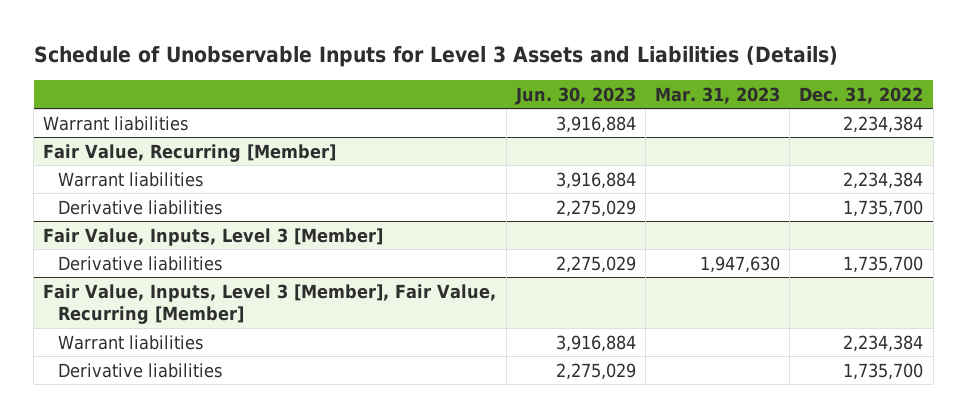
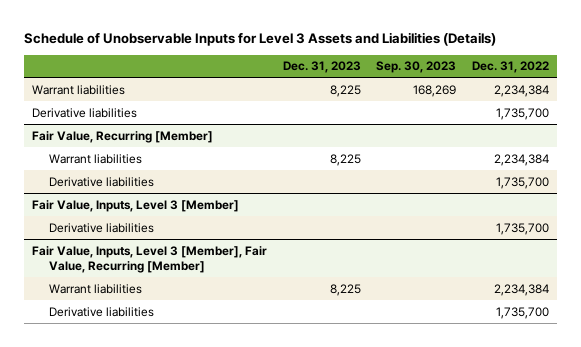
[514,86,636,105] Jun. 30, 2023 -> none
[655,86,781,104] Mar. 31, 2023 -> none
none -> [282,61,361,74] Dec. 31, 2023
none -> [376,61,457,74] Sep. 30, 2023
none -> [32,107,138,118] Derivative liabilities

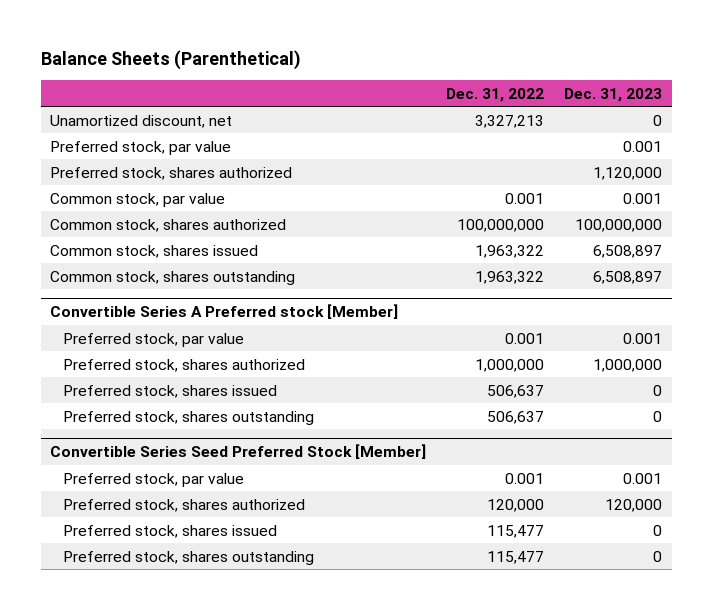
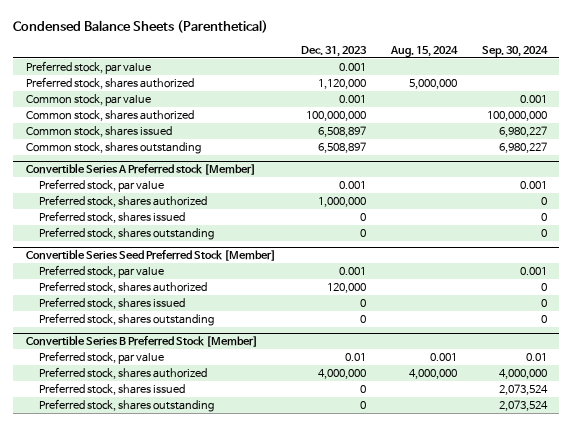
[40,49,301,70] Balance Sheets (Parenthetical) -> [13,19,269,33] Condensed Balance Sheets (Parenthetical)
[446,87,545,102] Dec. 31, 2022 -> none
none -> [389,45,458,57] Aug. 15, 2024
none -> [481,45,548,57] Sep. 30, 2024
[50,114,233,128] Unamortized discount, net -> none
none -> [25,335,258,348] Convertible Series B Preferred Stock [Member]
none -> [39,350,165,364] Preferred stock, par value
none -> [39,366,208,379] Preferred stock, shares authorized
none -> [39,382,186,395] Preferred stock, shares issued
none -> [39,398,215,412] Preferred stock, shares outstanding

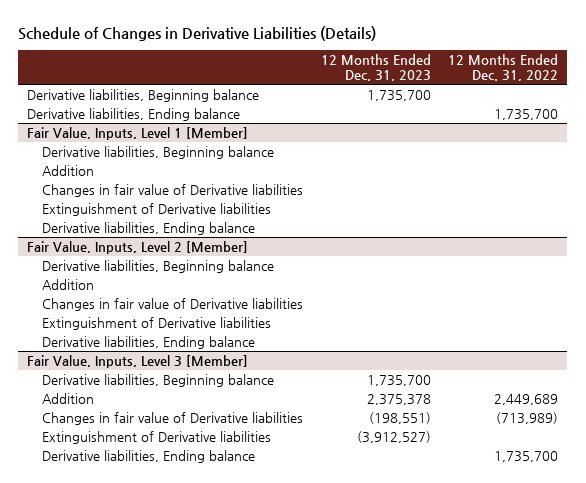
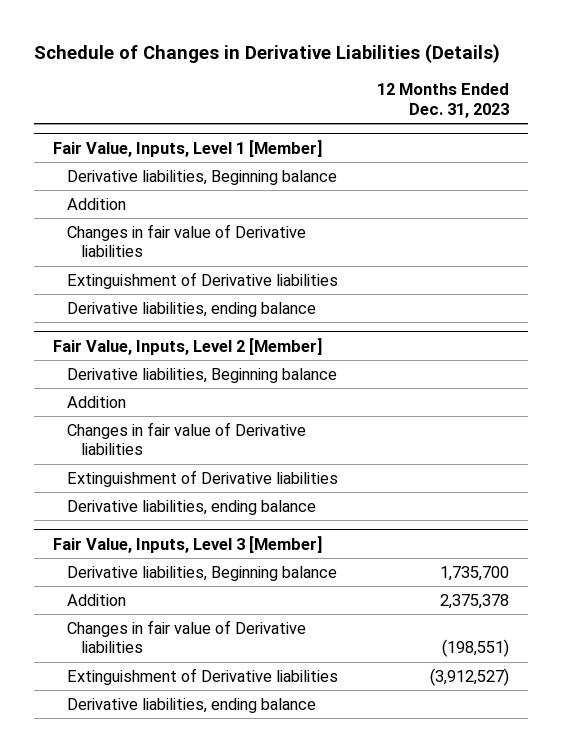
[448,54,559,82] 12 Months Ended Dec. 31, 2022 -> none
[27,88,260,102] Derivative liabilities, Beginning balance -> none
[27,107,241,121] Derivative liabilities, Ending balance -> none
[42,221,256,235] Derivative liabilities, Ending balance -> [67,301,317,317] Derivative liabilities, ending balance
[42,335,256,349] Derivative liabilities, Ending balance -> [67,499,317,515] Derivative liabilities, ending balance
[42,449,256,463] Derivative liabilities, Ending balance -> [67,697,317,713] Derivative liabilities, ending balance

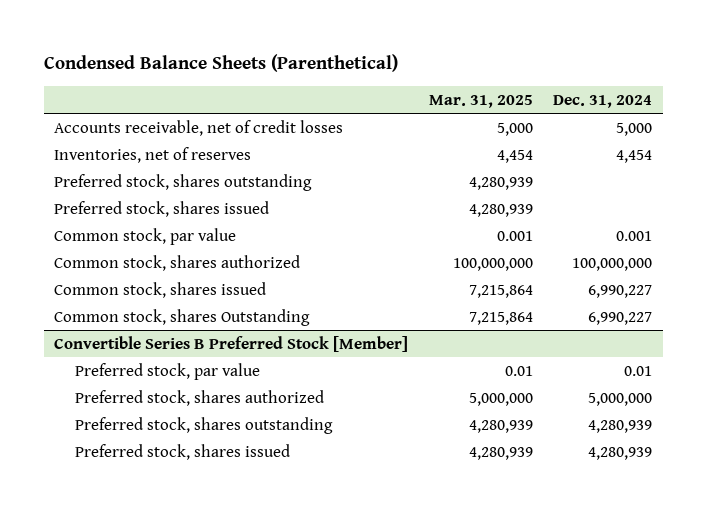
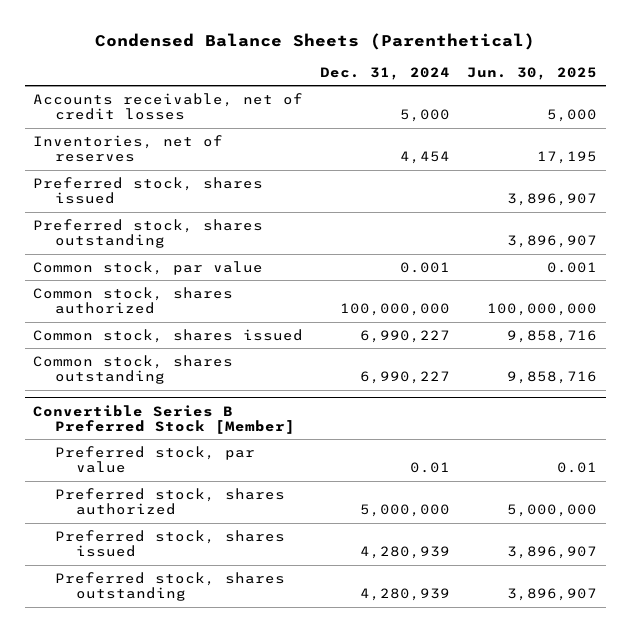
[428,94,533,108] Mar. 31, 2025 -> none
none -> [467,66,598,80] Jun. 30, 2025
[54,173,313,191] Preferred stock, shares outstanding -> [33,218,264,249] Preferred stock, shares outstanding
[54,308,311,326] Common stock, shares Outstanding -> [33,354,234,385] Common stock, shares outstanding
[74,416,333,434] Preferred stock, shares outstanding -> [54,571,285,602] Preferred stock, shares outstanding

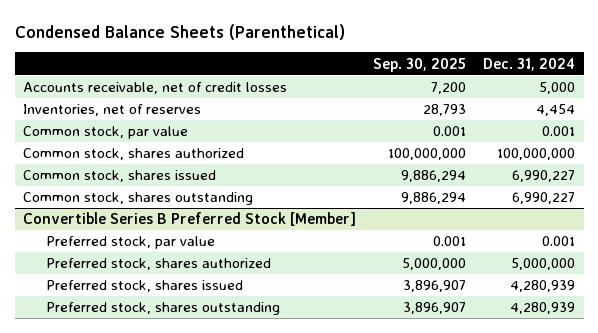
[467,66,598,80] Jun. 30, 2025 -> none
none -> [373,57,467,72] Sep. 30, 2025
[33,176,264,205] Preferred stock, shares issued -> none
[33,218,264,249] Preferred stock, shares outstanding -> none
[410,462,451,474] 0.01 -> [542,236,576,247] 0.001

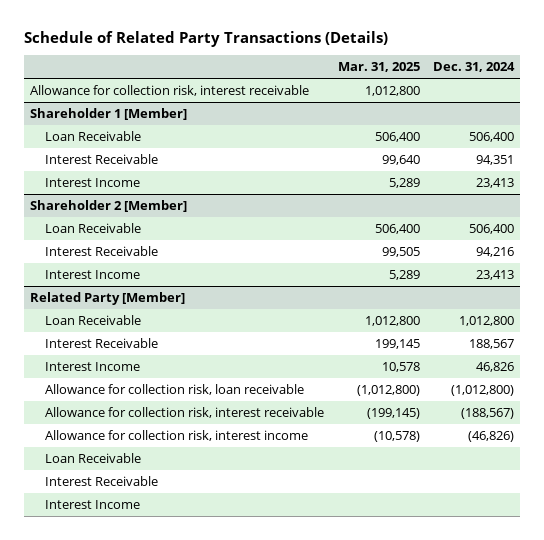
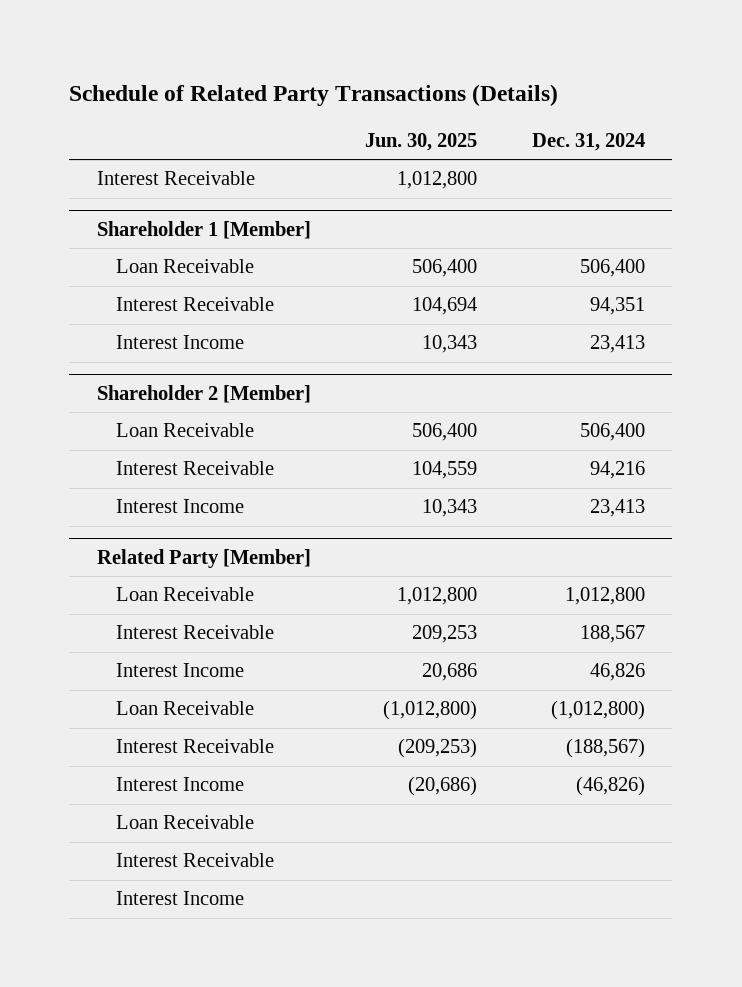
[337,62,420,73] Mar. 31, 2025 -> none
none -> [365,133,478,152] Jun. 30, 2025
[30,85,310,97] Allowance for collection risk, interest receivable -> [96,171,255,186] Interest Receivable
[45,384,305,396] Allowance for collection risk, loan receivable -> [116,701,255,716] Loan Receivable
[45,407,325,419] Allowance for collection risk, interest receivable -> [116,739,275,754] Interest Receivable
[45,430,309,442] Allowance for collection risk, interest income -> [116,777,245,792] Interest Income

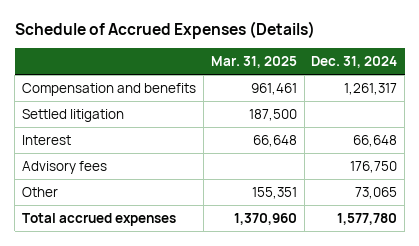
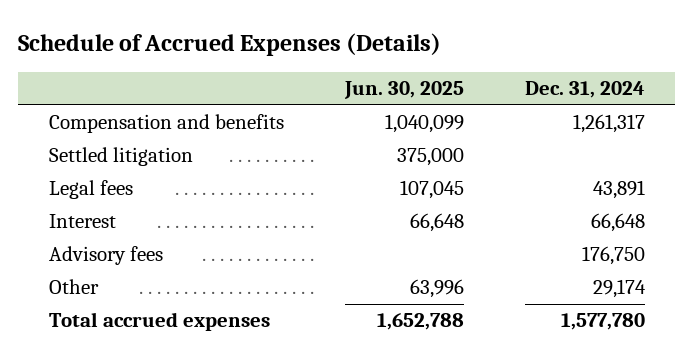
[210,56,297,69] Mar. 31, 2025 -> none
none -> [343,81,464,100] Jun. 30, 2025
none -> [48,180,133,200] Legal fees
[355,186,398,199] 73,065 -> [592,279,646,299] 29,174

